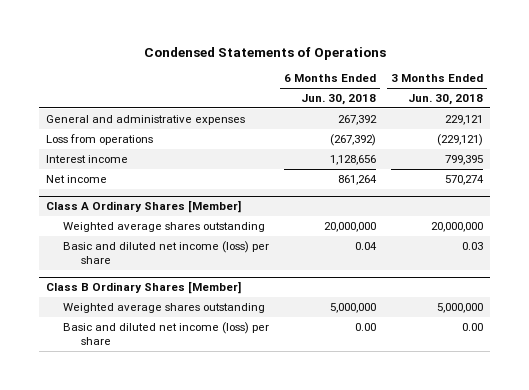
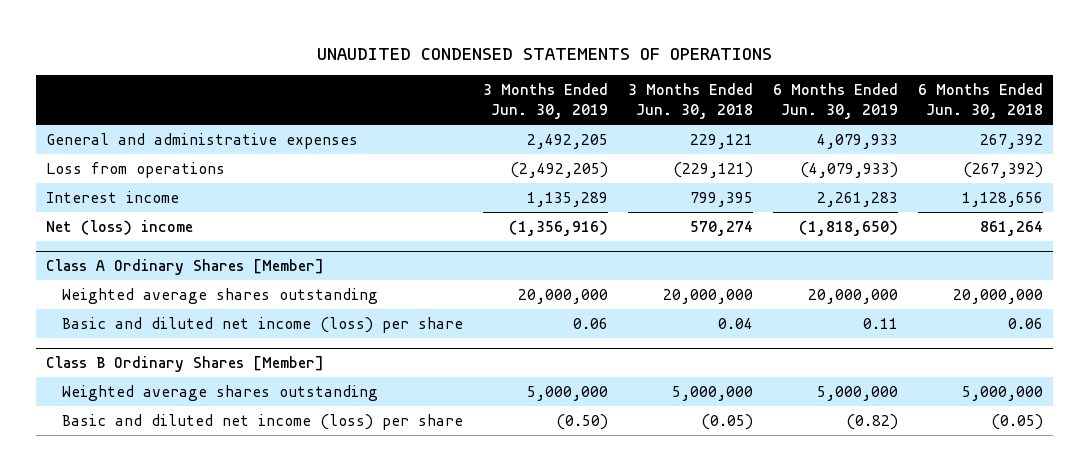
[143,46,386,60] Condensed Statements of Operations -> [316,47,772,60] UNAUDITED CONDENSED STATEMENTS OF OPERATIONS
none -> [483,83,609,120] 3 Months Ended Jun. 30, 2019
none -> [773,83,899,120] 6 Months Ended Jun. 30, 2019
[46,175,108,184] Net income -> [45,219,193,235] Net (loss) income
[355,242,378,251] 0.04 -> [1008,317,1044,329] 0.06
[461,242,483,251] 0.03 -> [718,317,754,329] 0.04
[355,323,377,332] 0.00 -> [991,413,1044,430] (0.05)
[461,323,483,332] 0.00 -> [701,413,754,430] (0.05)

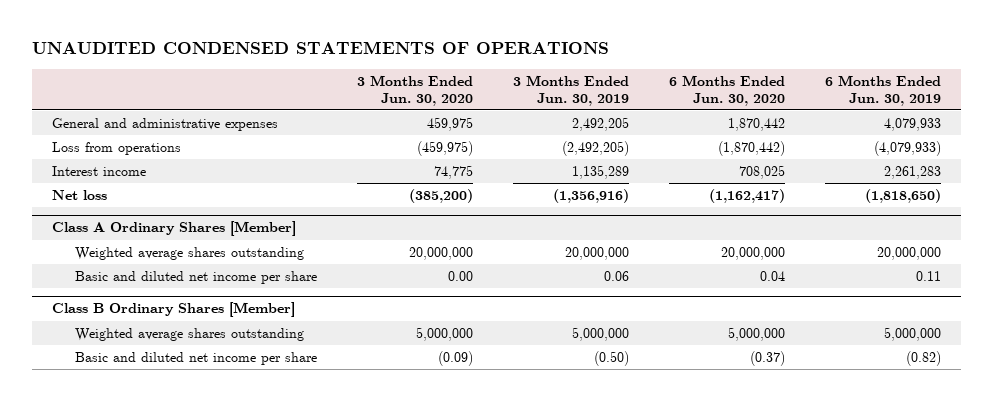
[628,83,754,120] 3 Months Ended Jun. 30, 2018 -> none
[918,83,1044,120] 6 Months Ended Jun. 30, 2018 -> none
none -> [356,74,473,106] 3 Months Ended Jun. 30, 2020
none -> [669,74,786,106] 6 Months Ended Jun. 30, 2020
[45,219,193,235] Net (loss) income -> [52,189,108,200] Net loss
[62,316,464,333] Basic and diluted net income (loss) per share -> [74,270,317,284] Basic and diluted net income per share
[62,413,464,430] Basic and diluted net income (loss) per share -> [74,351,317,365] Basic and diluted net income per share

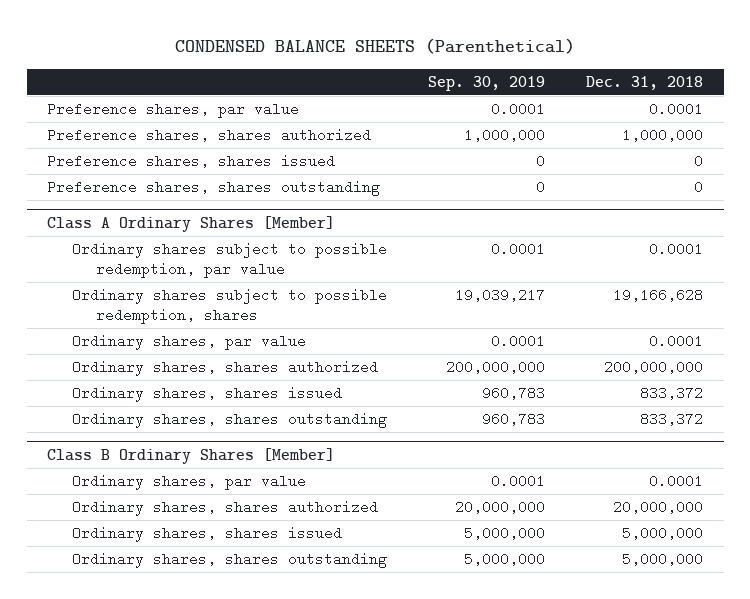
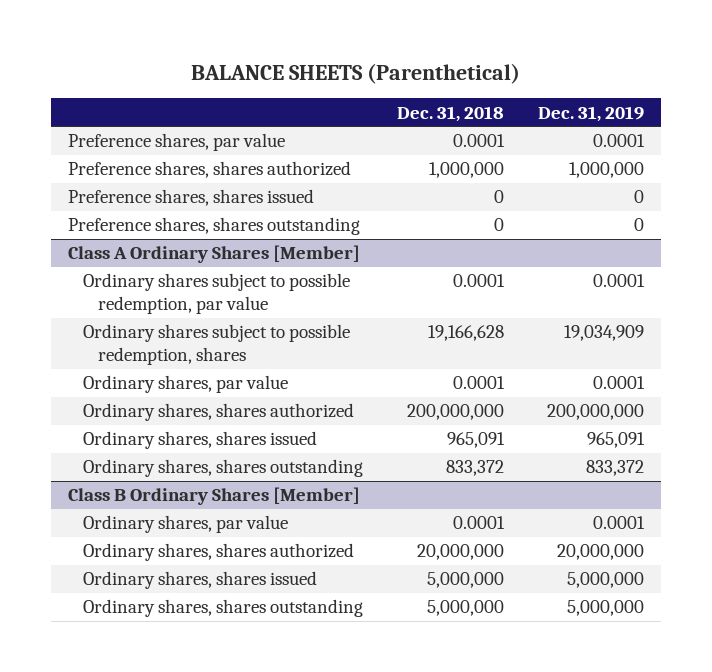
[175,38,576,55] CONDENSED BALANCE SHEETS (Parenthetical) -> [190,62,520,84] BALANCE SHEETS (Parenthetical)
[427,75,545,91] Sep. 30, 2019 -> none
none -> [537,105,644,122] Dec. 31, 2019
[640,386,704,401] 833,372 -> [446,432,505,449] 965,091

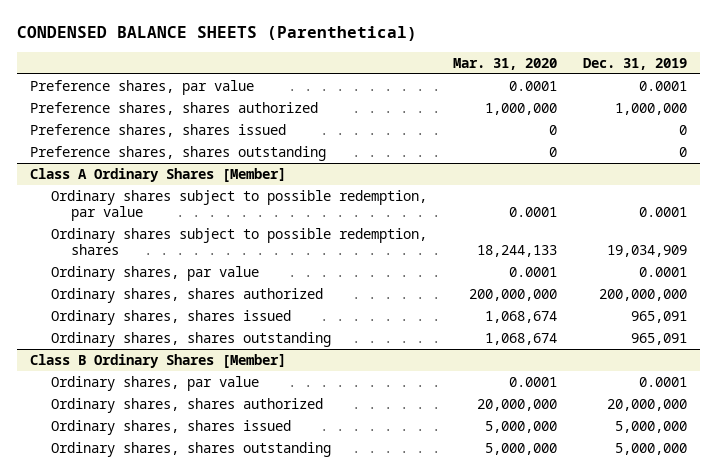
[190,62,520,84] BALANCE SHEETS (Parenthetical) -> [16,26,417,42] CONDENSED BALANCE SHEETS (Parenthetical)
[396,105,504,122] Dec. 31, 2018 -> none
none -> [452,58,557,71] Mar. 31, 2020
[585,460,644,477] 833,372 -> [630,332,687,345] 965,091

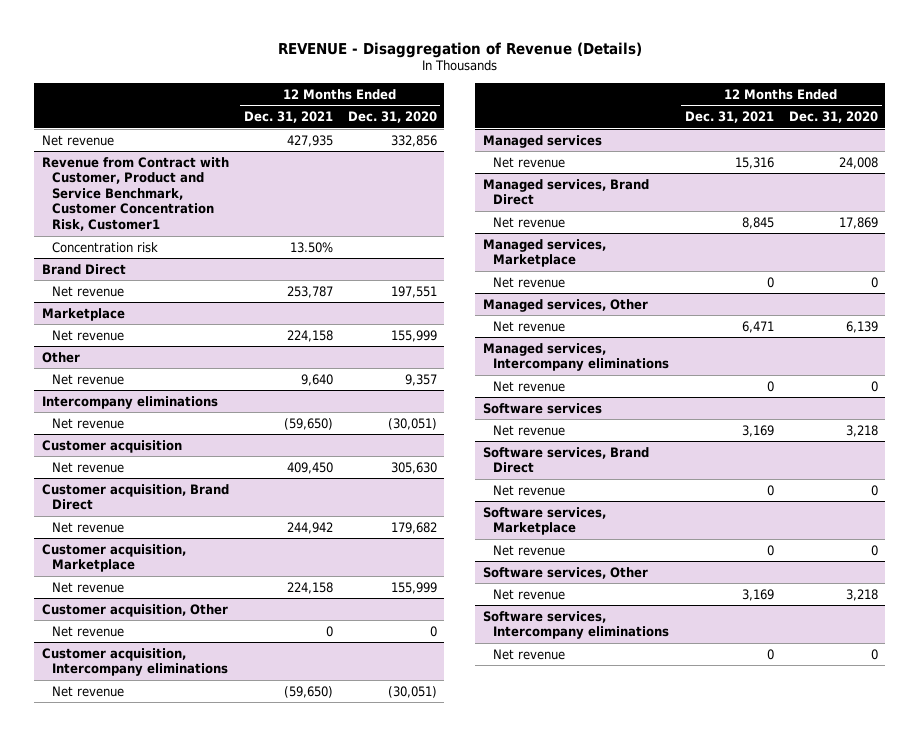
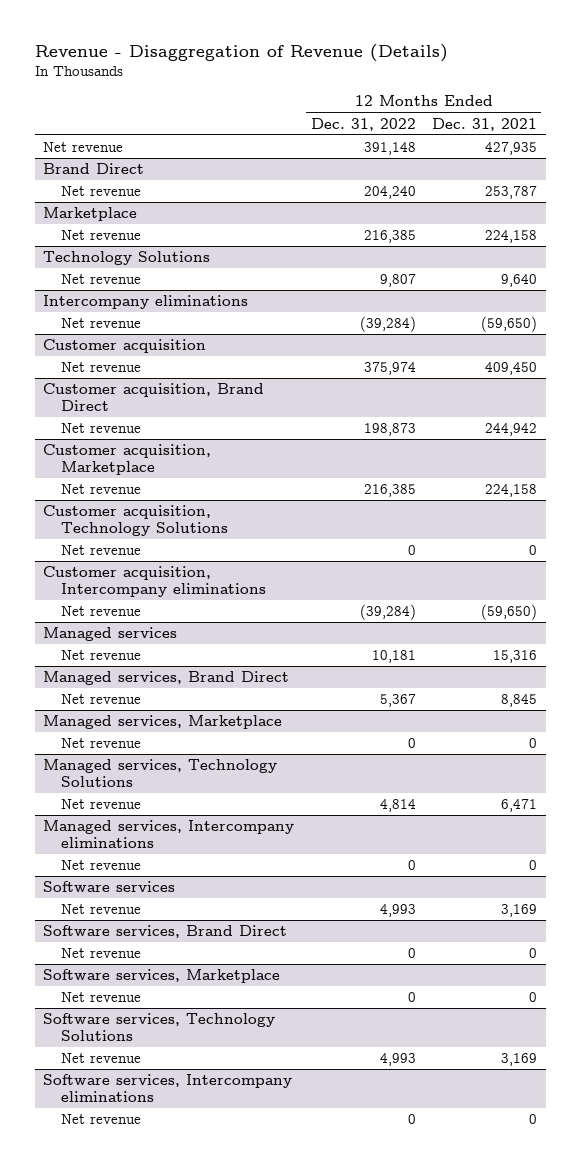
[277,41,642,58] REVENUE - Disaggregation of Revenue (Details) -> [34,43,448,62] Revenue - Disaggregation of Revenue (Details)
[347,111,437,124] Dec. 31, 2020 -> none
none -> [310,117,416,131] Dec. 31, 2022
[41,156,229,232] Revenue from Contract with Customer, Product and Service Benchmark, Customer Concentration Risk, Customer1 -> none
[52,241,159,253] Concentration risk -> none
[41,351,80,363] Other -> none
none -> [42,251,210,266] Technology Solutions
[41,603,228,617] Customer acquisition, Other -> none
none -> [42,505,228,536] Customer acquisition, Technology Solutions
[482,298,648,312] Managed services, Other -> none
none -> [42,759,277,787] Managed services, Technology Solutions
[482,566,648,579] Software services, Other -> none
none -> [42,1013,275,1041] Software services, Technology Solutions

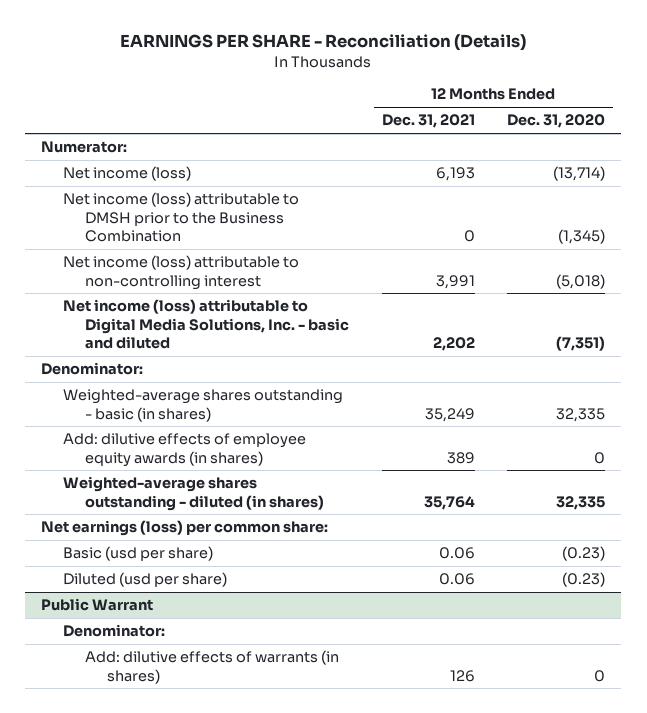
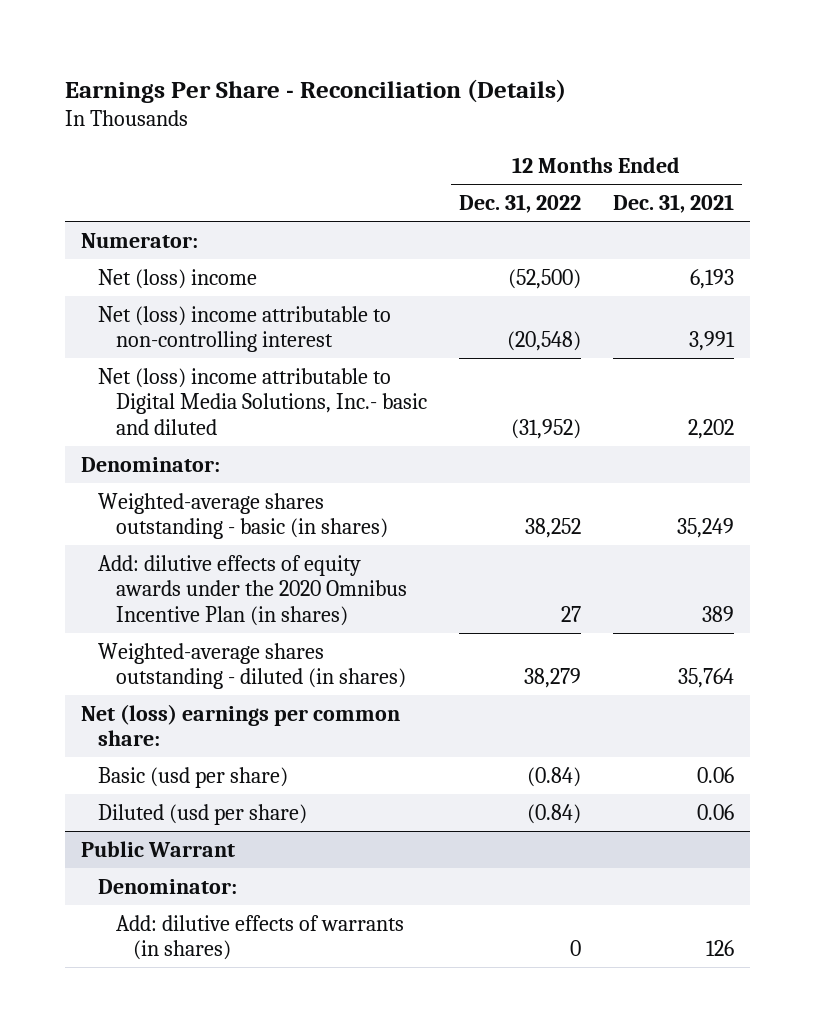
[120,34,527,52] EARNINGS PER SHARE - Reconciliation (Details) -> [64,78,566,103] Earnings Per Share - Reconciliation (Details)
[507,114,606,129] Dec. 31, 2020 -> none
none -> [458,193,581,213] Dec. 31, 2022
[63,192,300,242] Net income (loss) attributable to DMSH prior to the Business Combination -> none
[63,166,192,182] Net income (loss) -> [98,268,258,289] Net (loss) income
[63,255,300,290] Net income (loss) attributable to non-controlling interest -> [98,305,392,353] Net (loss) income attributable to non-controlling interest
[63,299,350,349] Net income (loss) attributable to Digital Media Solutions, Inc. - basic and diluted -> [98,367,427,435] Net (loss) income attributable to Digital Media Solutions, Inc.- basic and diluted
[63,433,307,467] Add: dilutive effects of employee equity awards (in shares) -> [98,554,407,626] Add: dilutive effects of equity awards under the 2020 Omnibus Incentive Plan (in shares)
[41,520,329,537] Net earnings (loss) per common share: -> [80,703,400,747] Net (loss) earnings per common share:

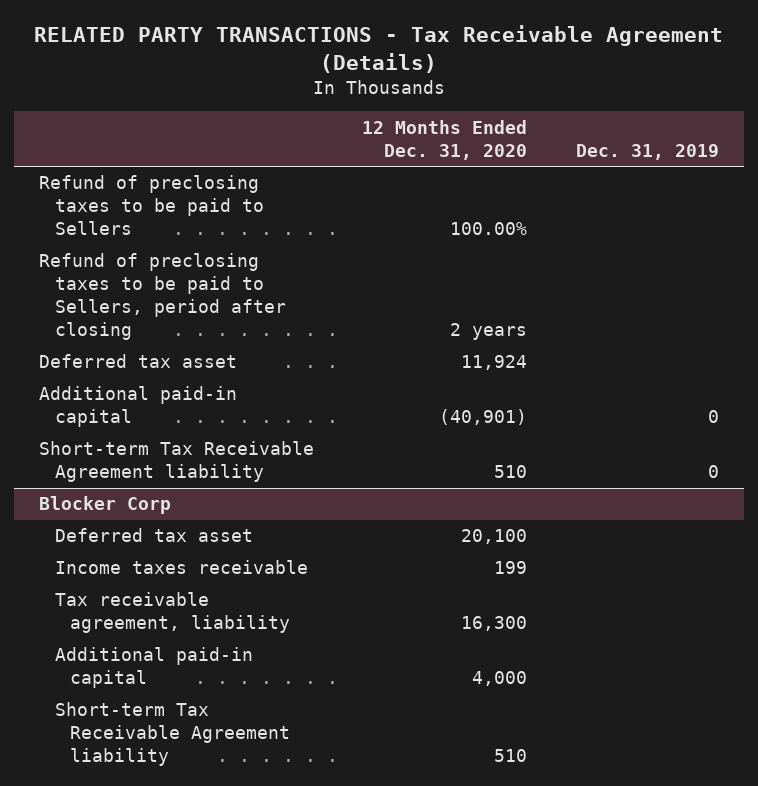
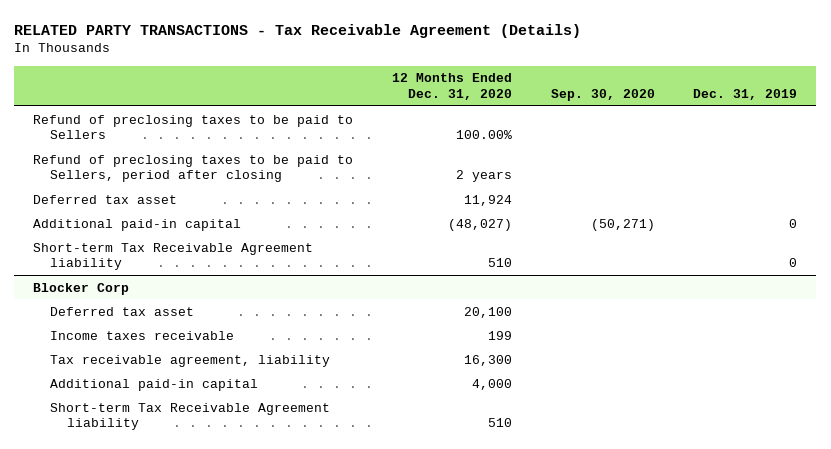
none -> [550,88,655,101] Sep. 30, 2020
[439,409,528,426] (40,901) -> [448,218,513,231] (48,027)

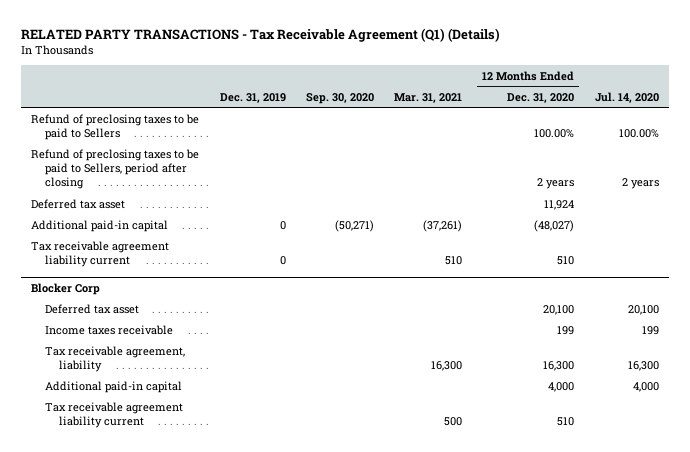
[14,23,582,38] RELATED PARTY TRANSACTIONS - Tax Receivable Agreement (Details) -> [21,27,501,42] RELATED PARTY TRANSACTIONS - Tax Receivable Agreement (Q1) (Details)
none -> [394,92,463,103] Mar. 31, 2021
none -> [594,91,659,103] Jul. 14, 2020
[33,242,314,271] Short-term Tax Receivable Agreement liability -> [31,240,170,267] Tax receivable agreement liability current
[50,402,331,431] Short-term Tax Receivable Agreement liability -> [44,401,183,428] Tax receivable agreement liability current

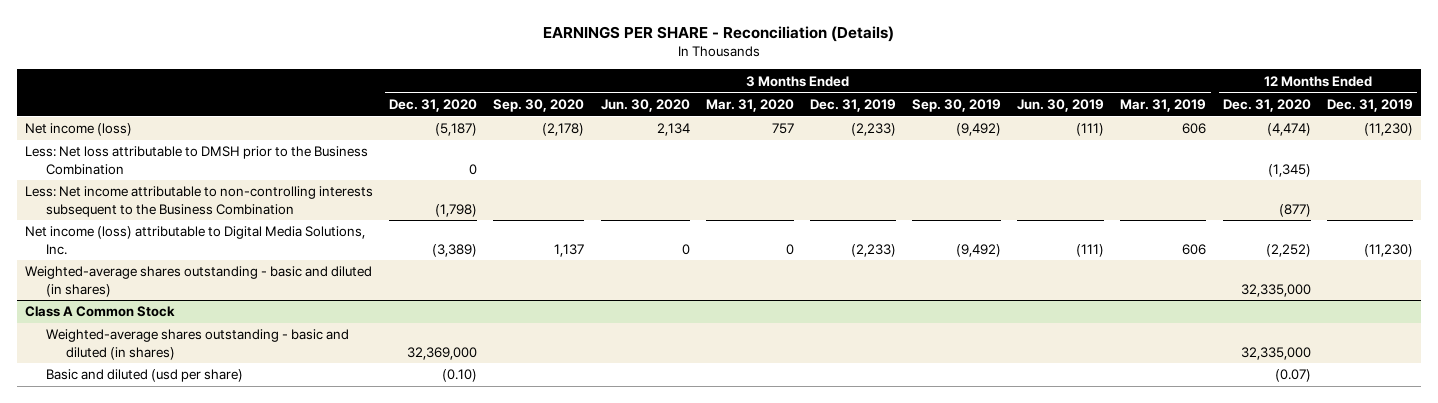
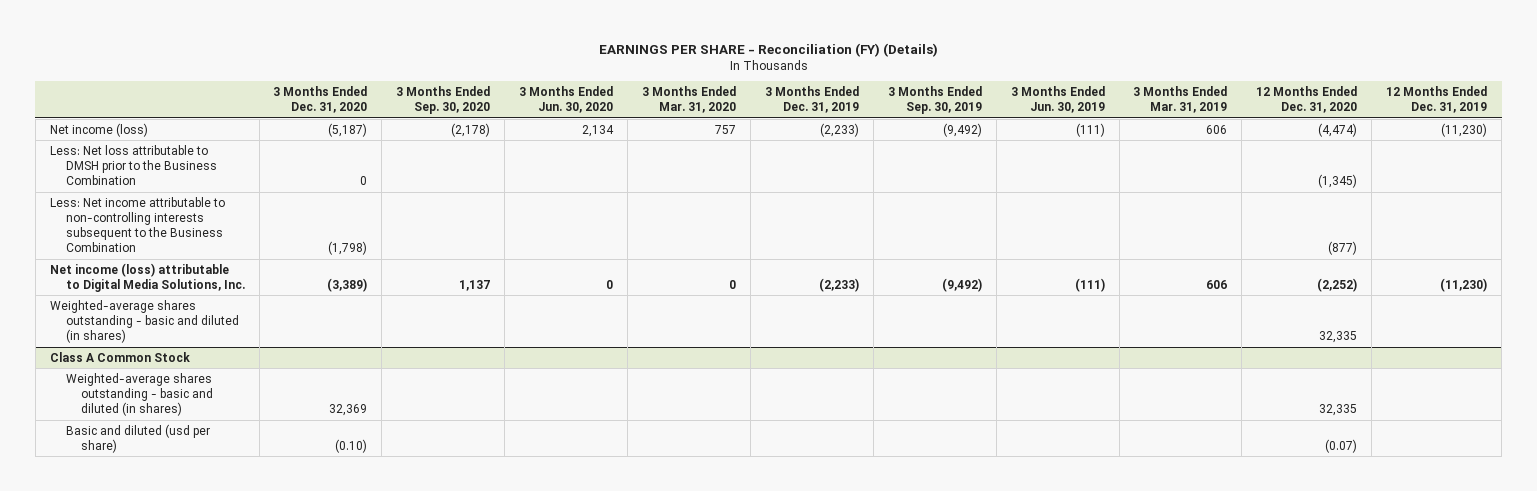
[542,25,894,42] EARNINGS PER SHARE - Reconciliation (Details) -> [598,42,938,57] EARNINGS PER SHARE - Reconciliation (FY) (Details)
[1240,283,1311,297] 32,335,000 -> [1319,331,1358,344] 32,335
[407,346,478,360] 32,369,000 -> [329,404,368,417] 32,369
[1240,346,1311,360] 32,335,000 -> [1319,404,1358,417] 32,335

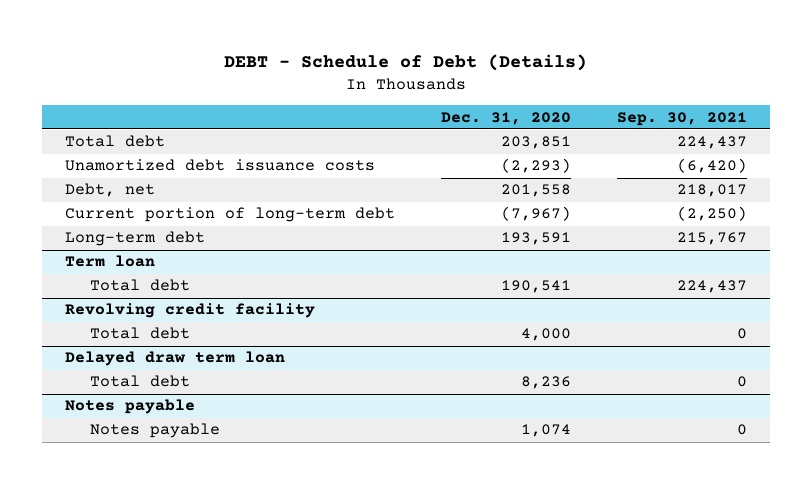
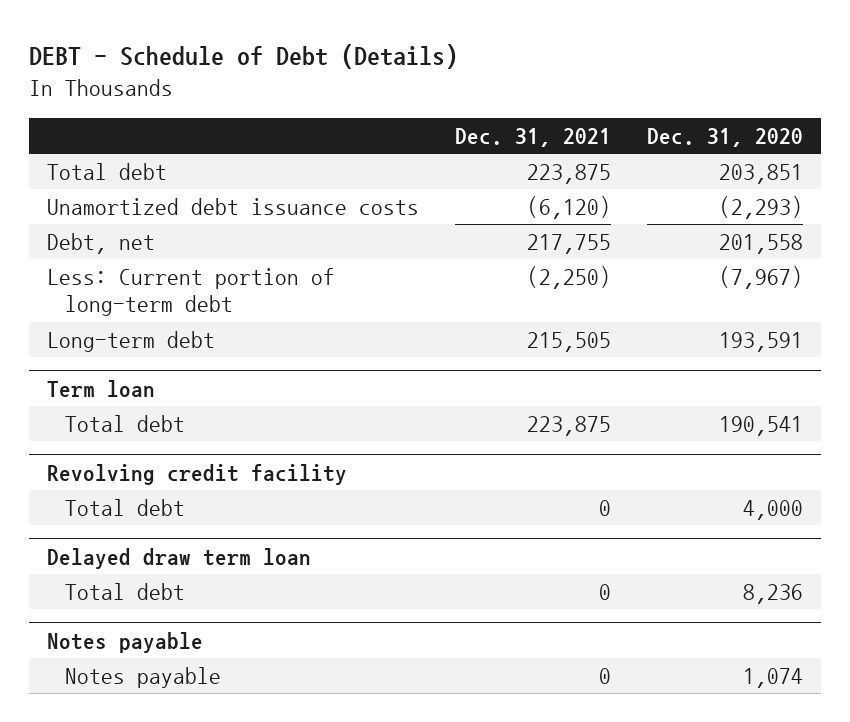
[616,111,747,126] Sep. 30, 2021 -> none
none -> [454,127,611,147] Dec. 31, 2021
[64,207,395,223] Current portion of long-term debt -> [46,268,335,317] Less: Current portion of long-term debt

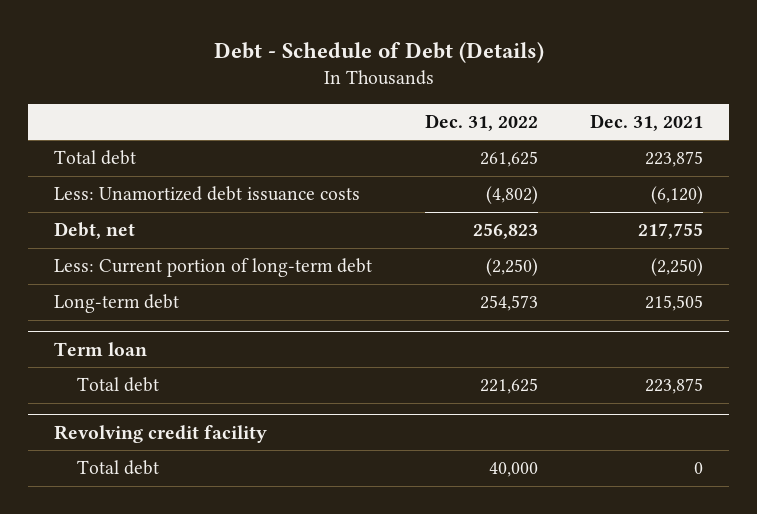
[28,44,458,70] DEBT - Schedule of Debt (Details) -> [213,41,544,63] Debt - Schedule of Debt (Details)
[646,127,803,147] Dec. 31, 2020 -> none
none -> [424,113,538,131] Dec. 31, 2022
[46,198,419,216] Unamortized debt issuance costs -> [53,186,360,202] Less: Unamortized debt issuance costs
[46,547,311,569] Delayed draw term loan -> none
[64,583,185,601] Total debt -> none
[46,631,203,653] Notes payable -> none
[64,667,221,689] Notes payable -> none

